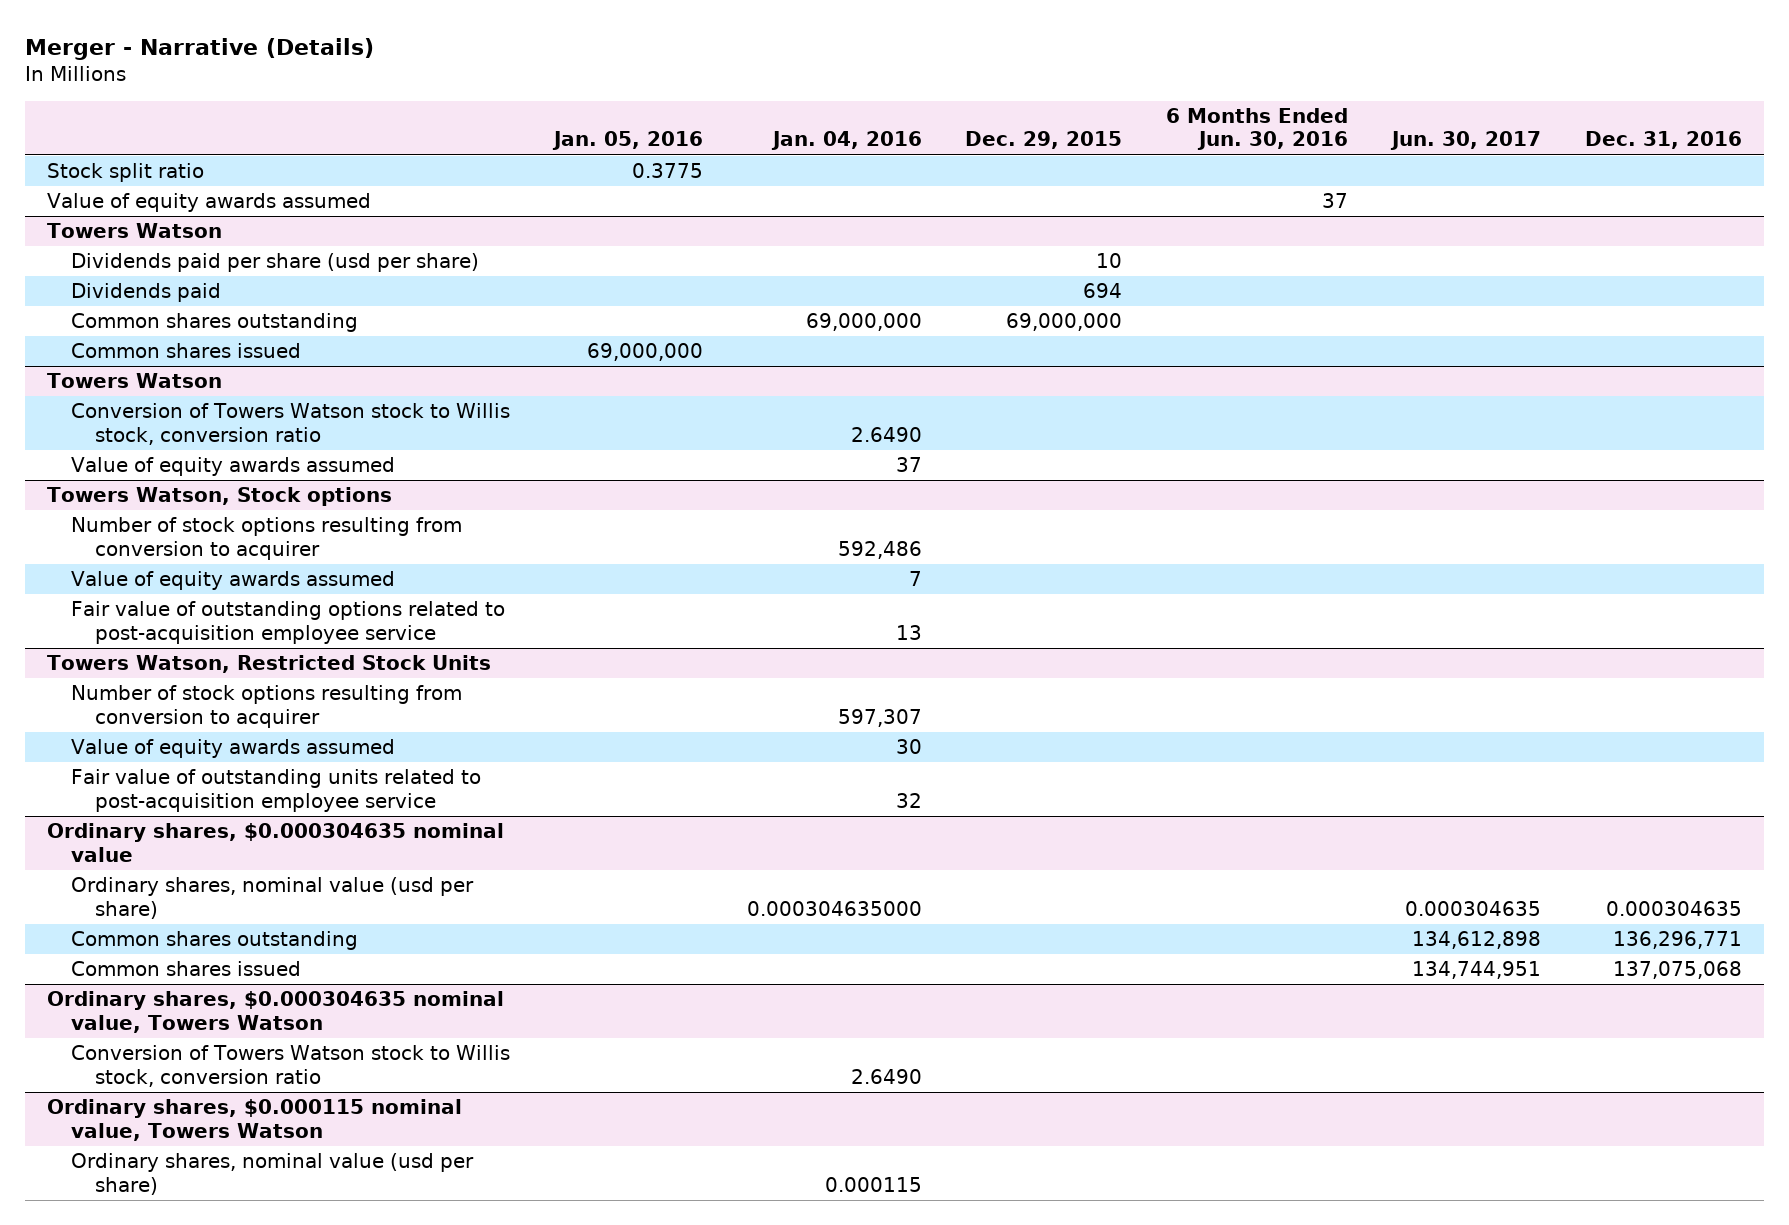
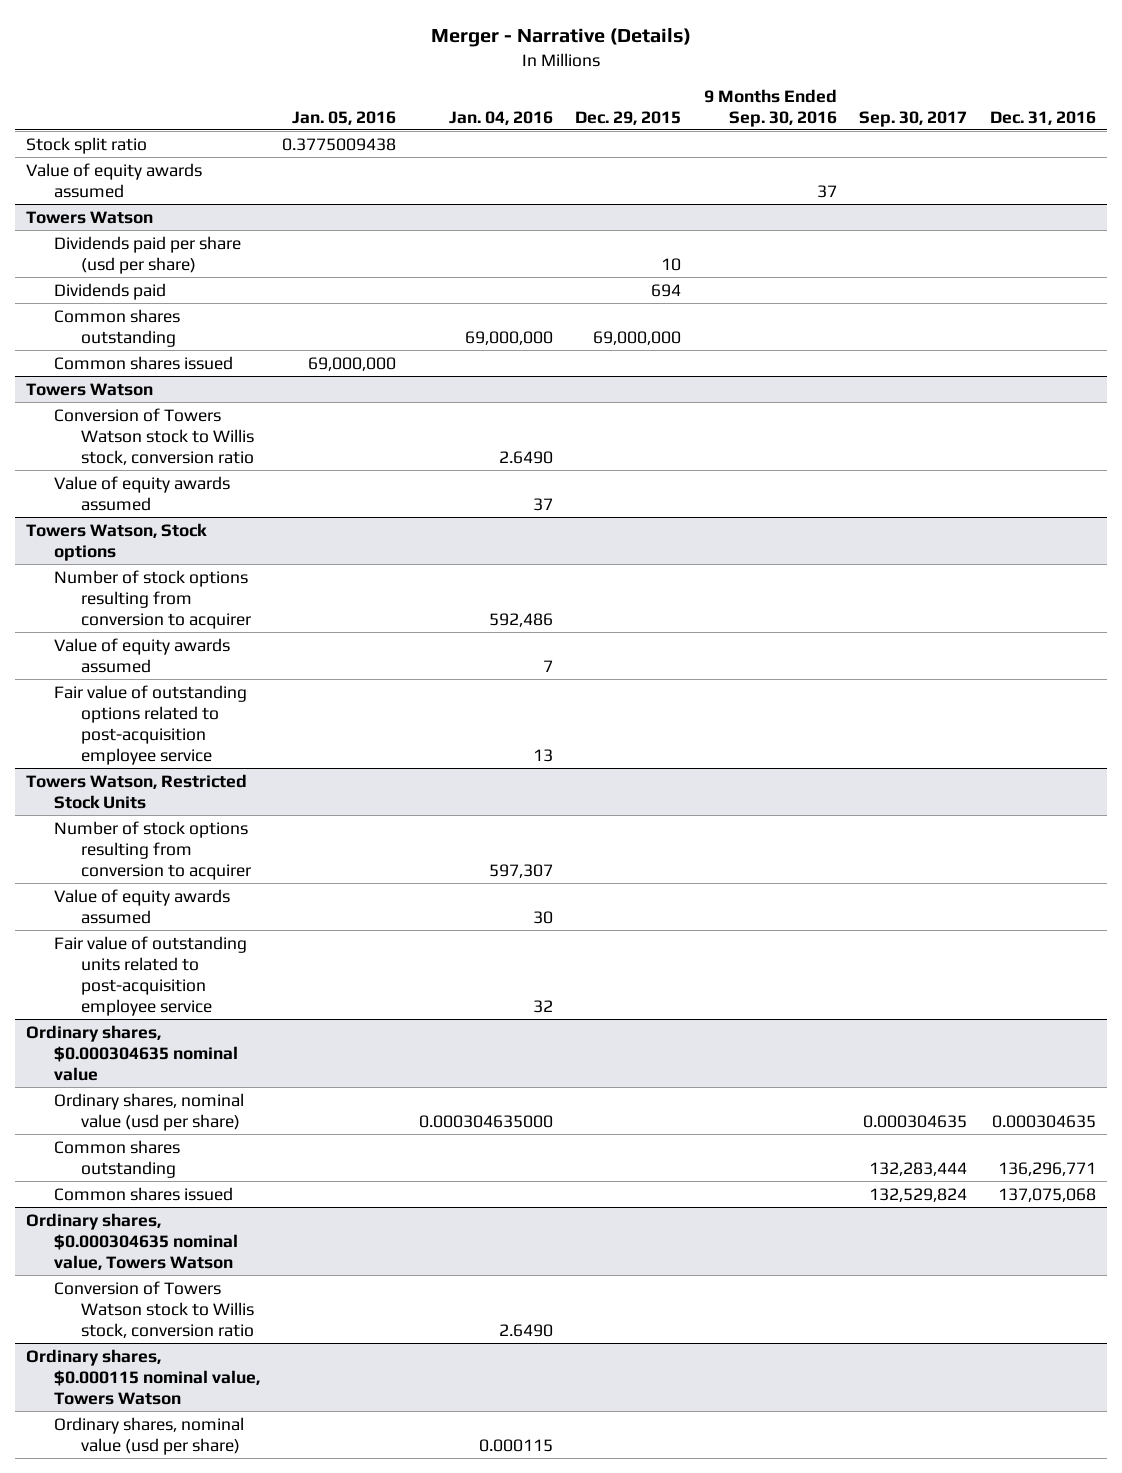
[1166,108,1349,151] 6 Months Ended Jun. 30, 2016 -> none
[1389,131,1541,151] Jun. 30, 2017 -> none
none -> [703,88,837,127] 9 Months Ended Sep. 30, 2016
none -> [859,110,968,127] Sep. 30, 2017
[631,163,703,179] 0.3775 -> [282,137,397,151] 0.3775009438

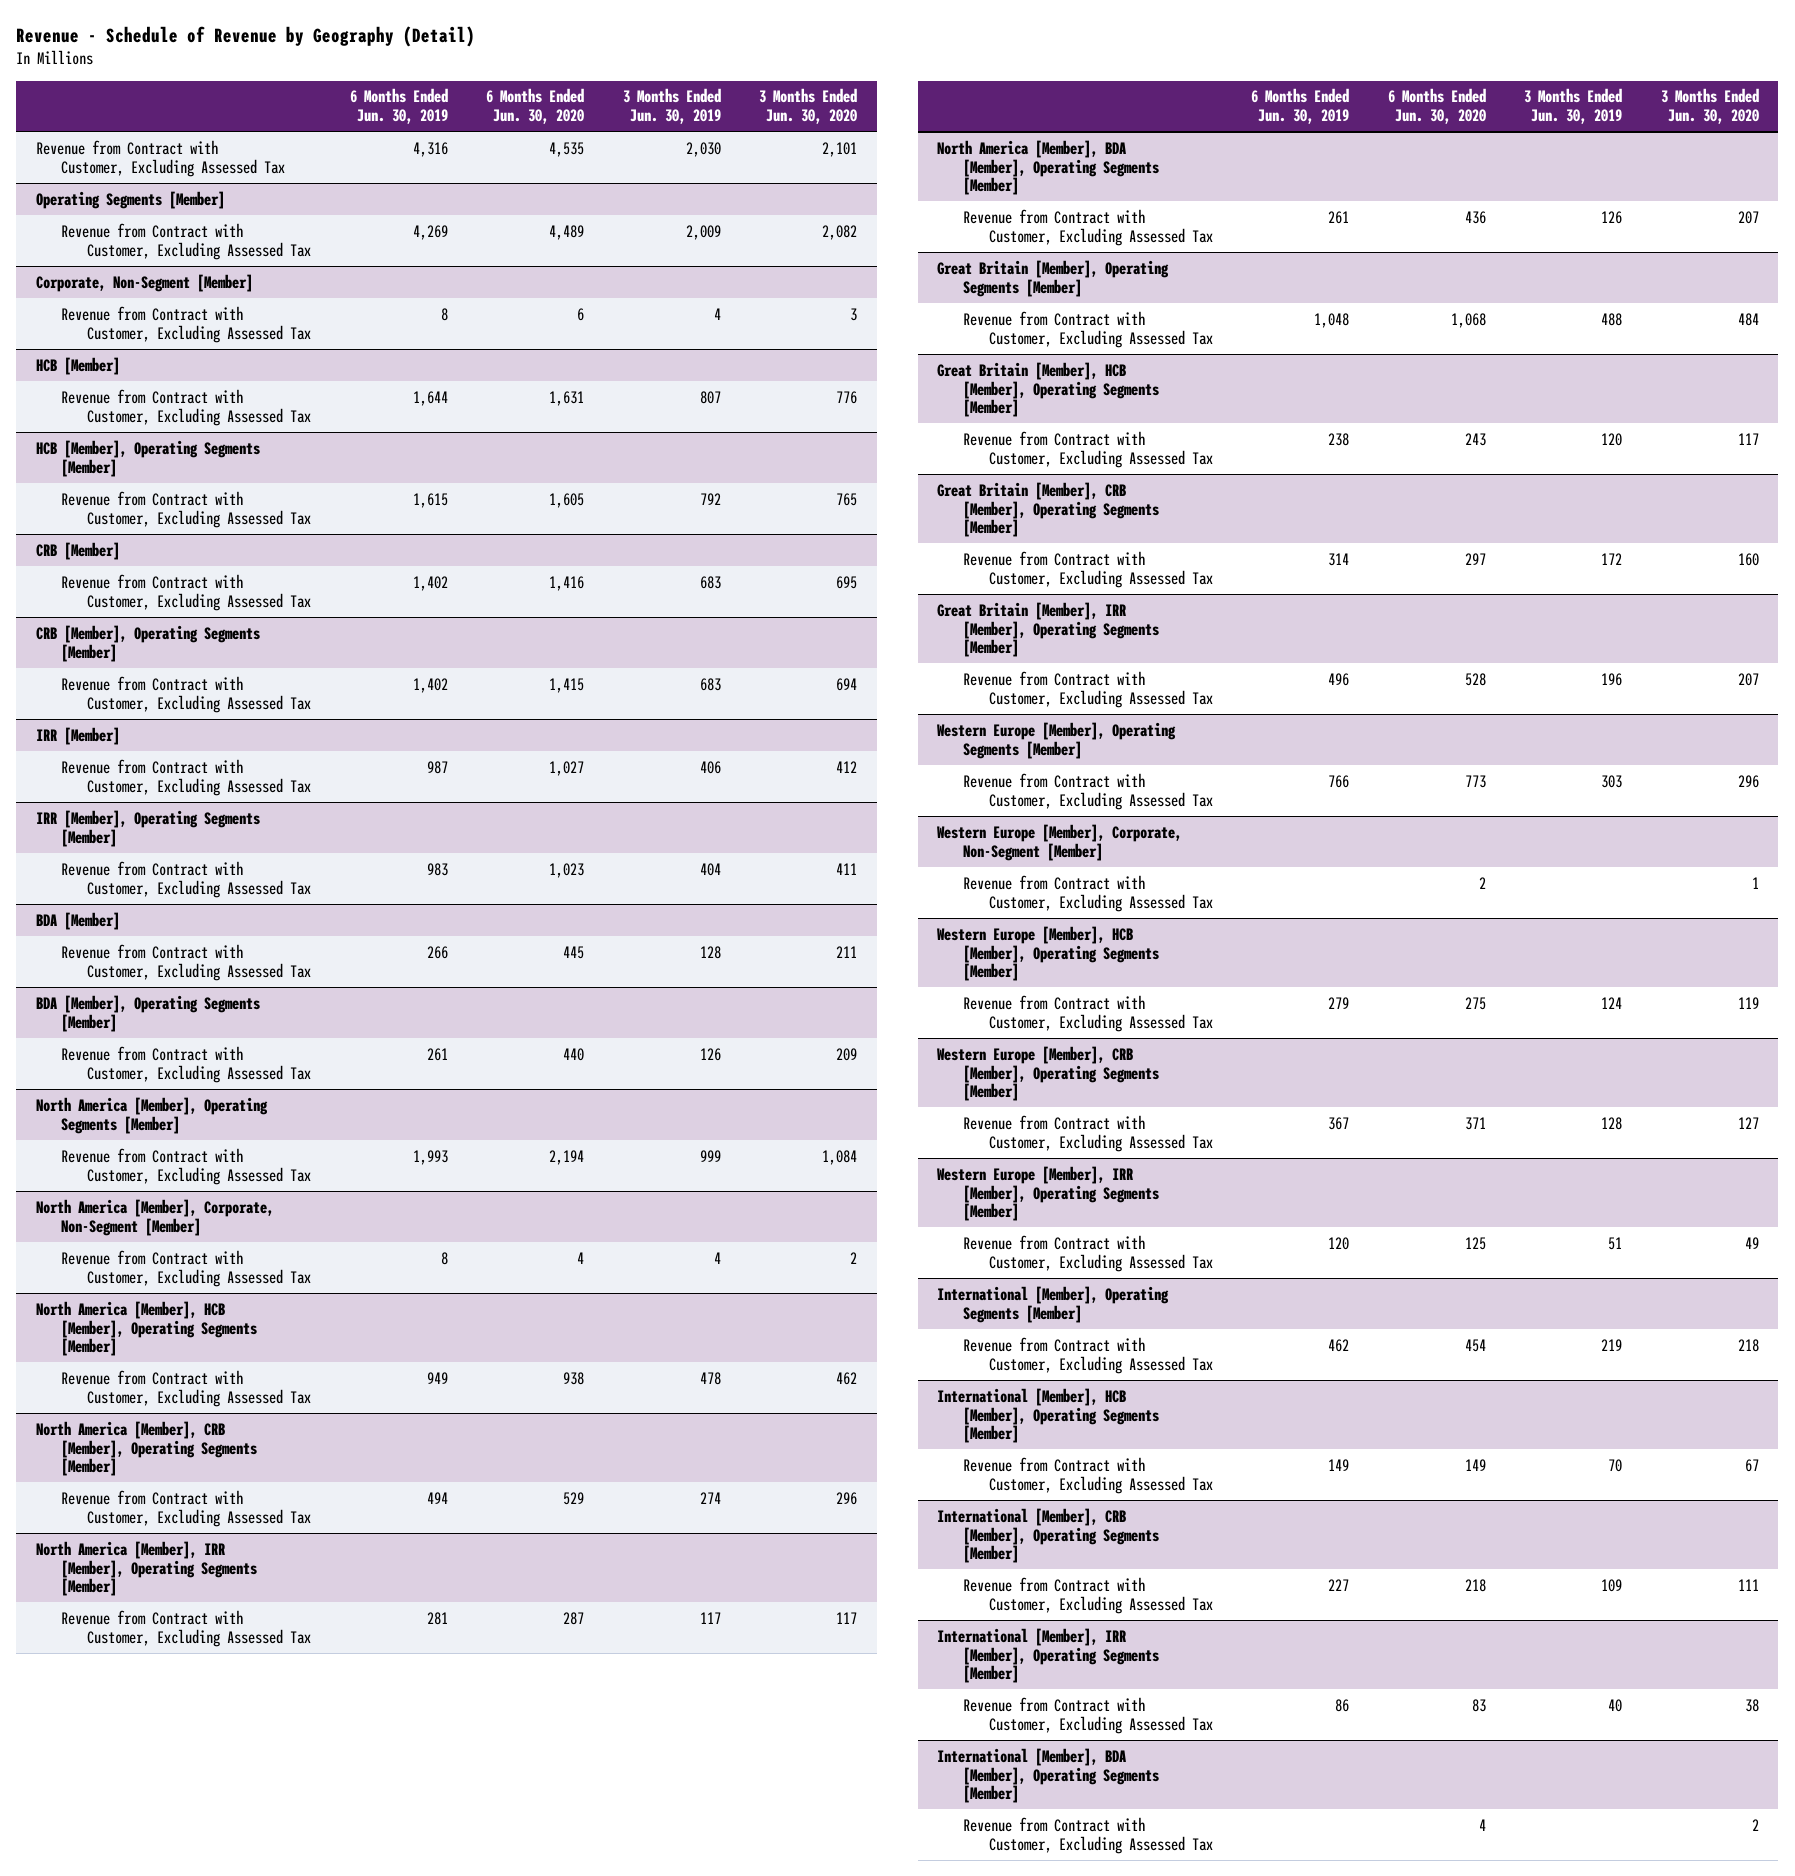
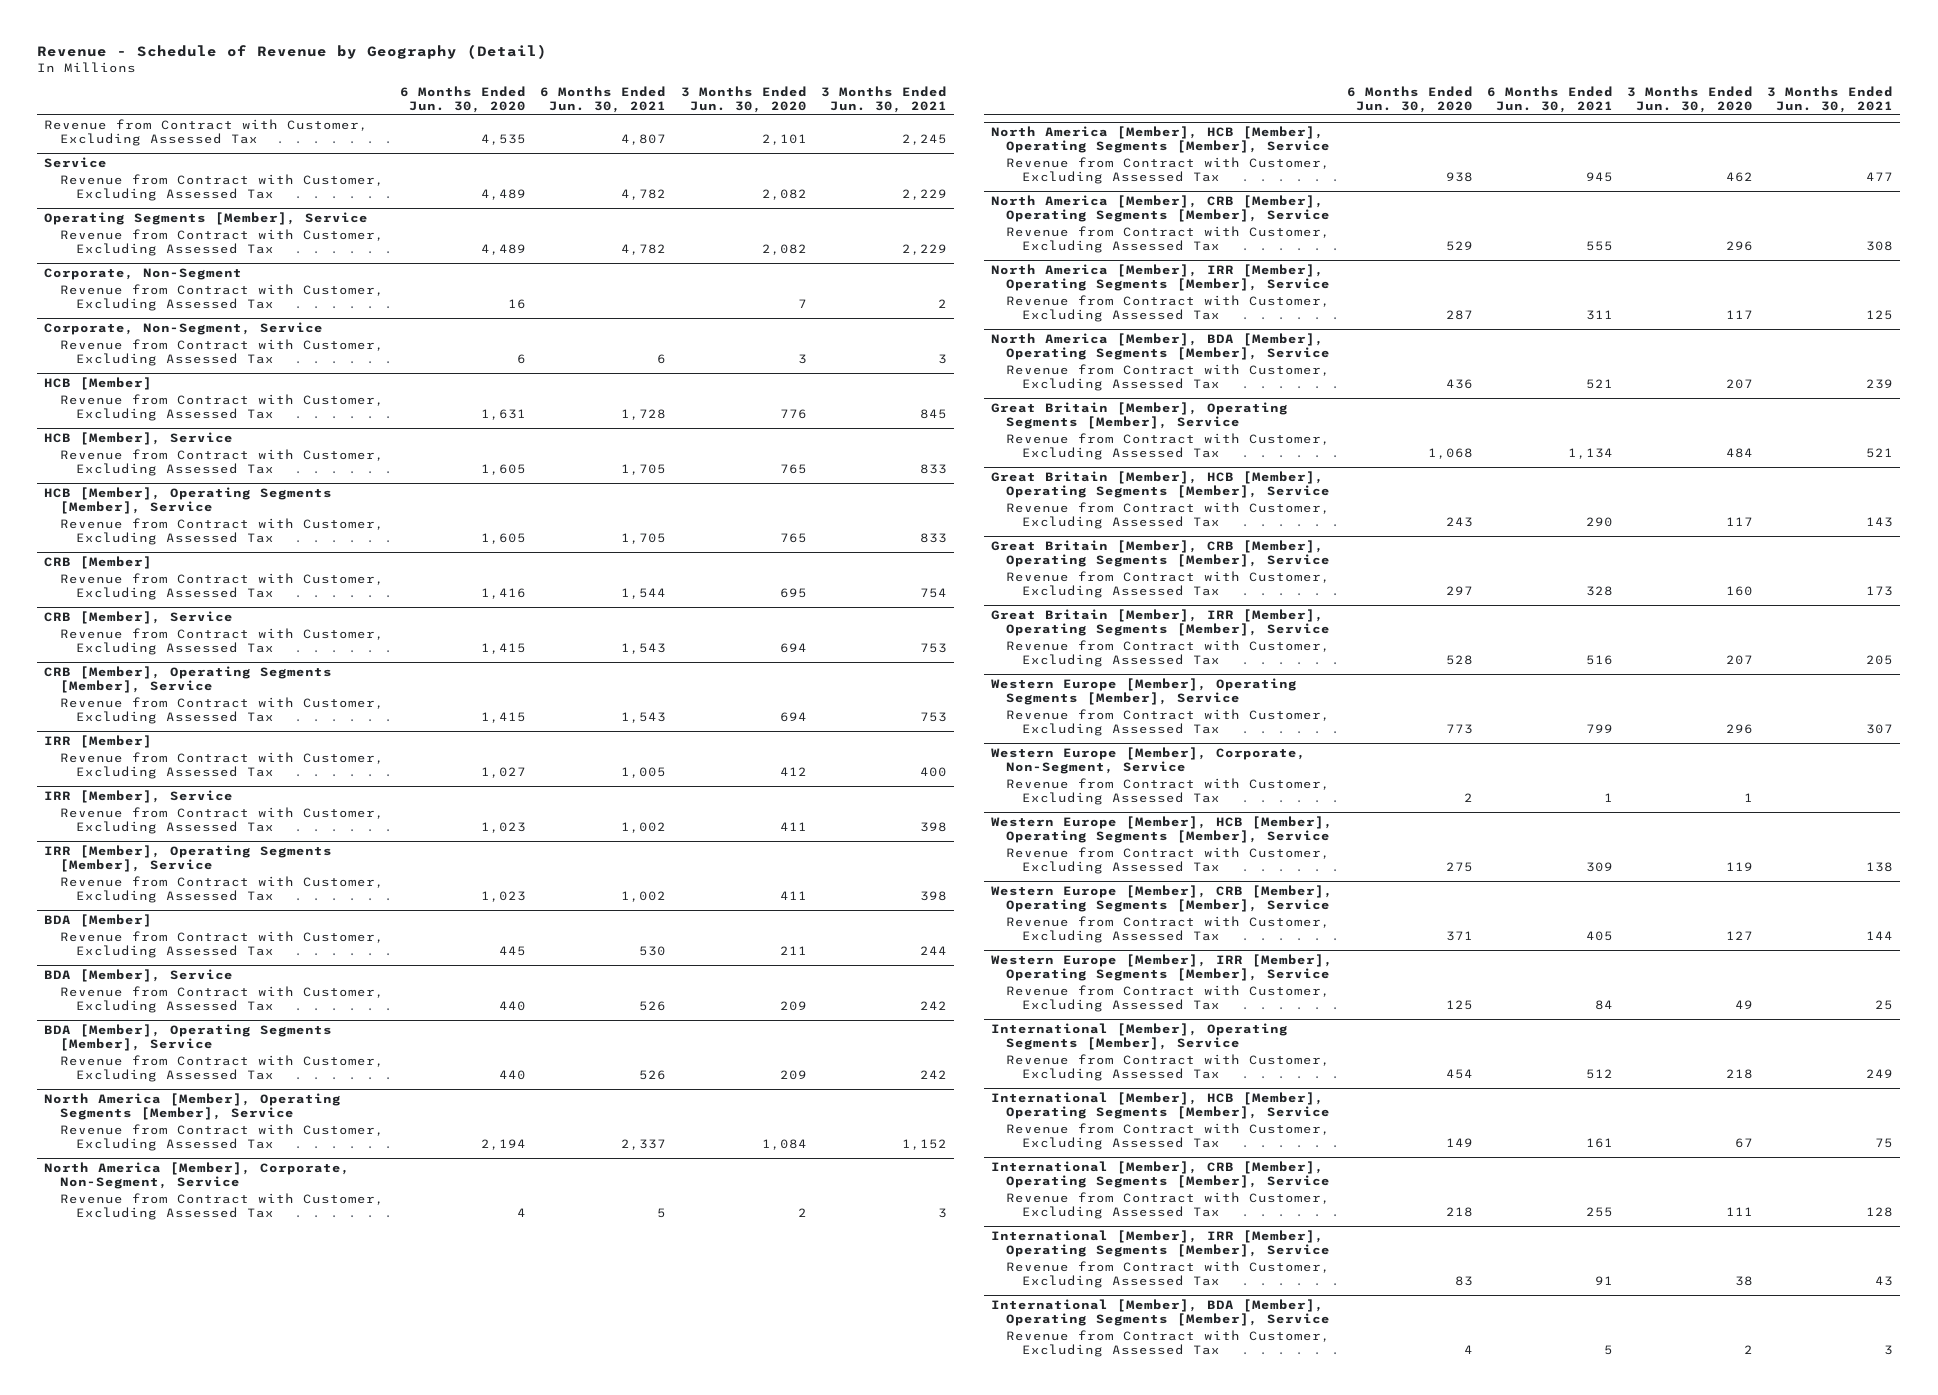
[349,88,448,125] 6 Months Ended Jun. 30, 2019 -> none
[622,88,721,125] 3 Months Ended Jun. 30, 2019 -> none
none -> [540,86,667,114] 6 Months Ended Jun. 30, 2021
none -> [820,86,947,114] 3 Months Ended Jun. 30, 2021
[35,190,225,209] Operating Segments [Member] -> none
none -> [44,156,108,168] Service
none -> [44,211,369,225] Operating Segments [Member], Service
none -> [59,228,384,256] Revenue from Contract with Customer, Excluding Assessed Tax
[35,273,253,292] Corporate, Non-Segment [Member] -> [44,267,243,280] Corporate, Non-Segment
none -> [59,283,384,311] Revenue from Contract with Customer, Excluding Assessed Tax
none -> [44,321,324,335] Corporate, Non-Segment, Service
[35,439,260,477] HCB [Member], Operating Segments [Member] -> none
none -> [44,431,234,445] HCB [Member], Service
none -> [44,486,333,514] HCB [Member], Operating Segments [Member], Service
none -> [59,517,384,545] Revenue from Contract with Customer, Excluding Assessed Tax
[35,624,260,662] CRB [Member], Operating Segments [Member] -> none
none -> [44,610,234,624] CRB [Member], Service
none -> [44,665,333,693] CRB [Member], Operating Segments [Member], Service
none -> [59,696,384,724] Revenue from Contract with Customer, Excluding Assessed Tax
[35,809,260,847] IRR [Member], Operating Segments [Member] -> none
none -> [44,789,234,803] IRR [Member], Service
none -> [44,844,333,872] IRR [Member], Operating Segments [Member], Service
none -> [59,875,384,903] Revenue from Contract with Customer, Excluding Assessed Tax
[35,994,260,1032] BDA [Member], Operating Segments [Member] -> none
none -> [44,968,234,982] BDA [Member], Service
none -> [44,1023,333,1051] BDA [Member], Operating Segments [Member], Service
none -> [59,1054,384,1082] Revenue from Contract with Customer, Excluding Assessed Tax
[35,1096,268,1134] North America [Member], Operating Segments [Member] -> [44,1092,342,1120] North America [Member], Operating Segments [Member], Service
[35,1198,274,1236] North America [Member], Corporate, Non-Segment [Member] -> [44,1161,351,1189] North America [Member], Corporate, Non-Segment, Service
[35,1300,258,1357] North America [Member], HCB [Member], Operating Segments [Member] -> [990,125,1331,153] North America [Member], HCB [Member], Operating Segments [Member], Service
[35,1420,258,1477] North America [Member], CRB [Member], Operating Segments [Member] -> [990,194,1331,222] North America [Member], CRB [Member], Operating Segments [Member], Service
[35,1540,258,1597] North America [Member], IRR [Member], Operating Segments [Member] -> [990,263,1331,291] North America [Member], IRR [Member], Operating Segments [Member], Service
[937,139,1159,196] North America [Member], BDA [Member], Operating Segments [Member] -> [990,332,1331,360] North America [Member], BDA [Member], Operating Segments [Member], Service
[937,259,1170,297] Great Britain [Member], Operating Segments [Member] -> [990,401,1288,429] Great Britain [Member], Operating Segments [Member], Service
[937,361,1159,418] Great Britain [Member], HCB [Member], Operating Segments [Member] -> [990,470,1331,498] Great Britain [Member], HCB [Member], Operating Segments [Member], Service
[937,481,1159,538] Great Britain [Member], CRB [Member], Operating Segments [Member] -> [990,539,1331,567] Great Britain [Member], CRB [Member], Operating Segments [Member], Service
[937,601,1159,658] Great Britain [Member], IRR [Member], Operating Segments [Member] -> [990,608,1331,636] Great Britain [Member], IRR [Member], Operating Segments [Member], Service
[937,721,1177,759] Western Europe [Member], Operating Segments [Member] -> [990,677,1297,705] Western Europe [Member], Operating Segments [Member], Service
[937,823,1183,861] Western Europe [Member], Corporate, Non-Segment [Member] -> [990,746,1306,774] Western Europe [Member], Corporate, Non-Segment, Service
[937,925,1159,982] Western Europe [Member], HCB [Member], Operating Segments [Member] -> [990,815,1333,843] Western Europe [Member], HCB [Member], Operating Segments [Member], Service
[937,1045,1159,1102] Western Europe [Member], CRB [Member], Operating Segments [Member] -> [990,884,1333,912] Western Europe [Member], CRB [Member], Operating Segments [Member], Service
[937,1165,1159,1222] Western Europe [Member], IRR [Member], Operating Segments [Member] -> [990,953,1333,981] Western Europe [Member], IRR [Member], Operating Segments [Member], Service
[937,1285,1170,1323] International [Member], Operating Segments [Member] -> [990,1022,1288,1050] International [Member], Operating Segments [Member], Service
[937,1387,1159,1444] International [Member], HCB [Member], Operating Segments [Member] -> [990,1091,1331,1119] International [Member], HCB [Member], Operating Segments [Member], Service
[937,1507,1159,1564] International [Member], CRB [Member], Operating Segments [Member] -> [990,1160,1331,1188] International [Member], CRB [Member], Operating Segments [Member], Service
[937,1627,1159,1684] International [Member], IRR [Member], Operating Segments [Member] -> [990,1229,1331,1257] International [Member], IRR [Member], Operating Segments [Member], Service
[937,1747,1159,1804] International [Member], BDA [Member], Operating Segments [Member] -> [990,1298,1331,1326] International [Member], BDA [Member], Operating Segments [Member], Service

